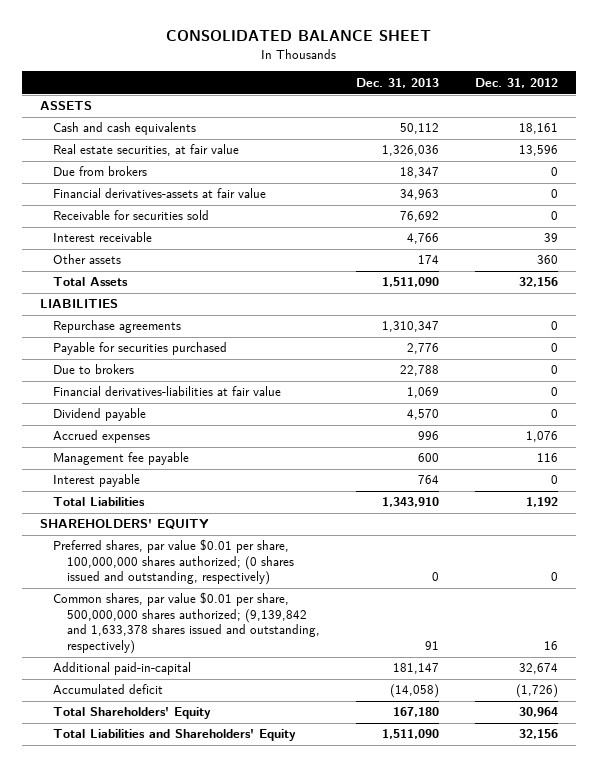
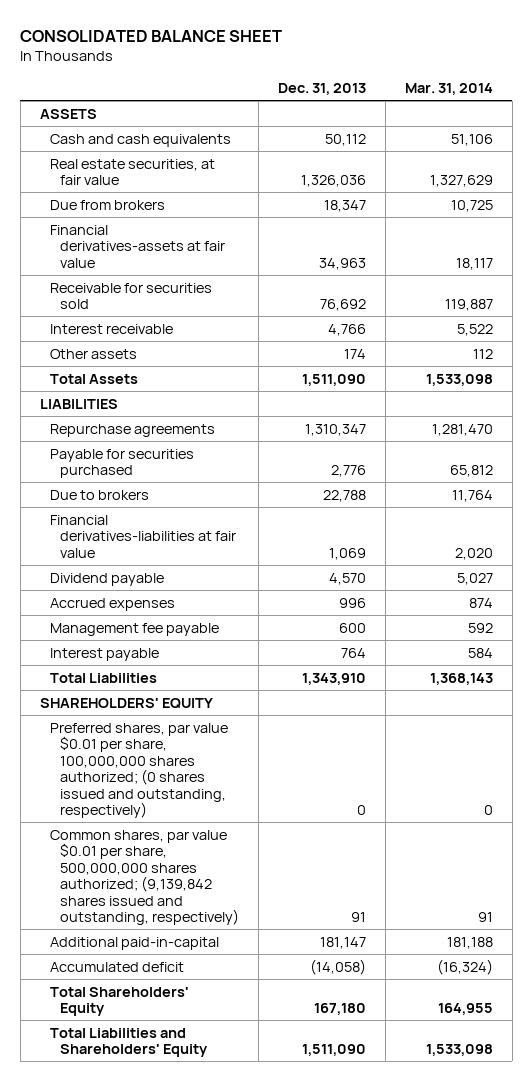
[475,77,559,88] Dec. 31, 2012 -> none
none -> [404,83,493,96] Mar. 31, 2014
[53,592,320,654] Common shares, par value $0.01 per share, 500,000,000 shares authorized; (9,139,842 and 1,633,378 shares issued and outstanding, respectively) -> [49,829,239,926] Common shares, par value $0.01 per share, 500,000,000 shares authorized; (9,139,842 shares issued and outstanding, respectively)

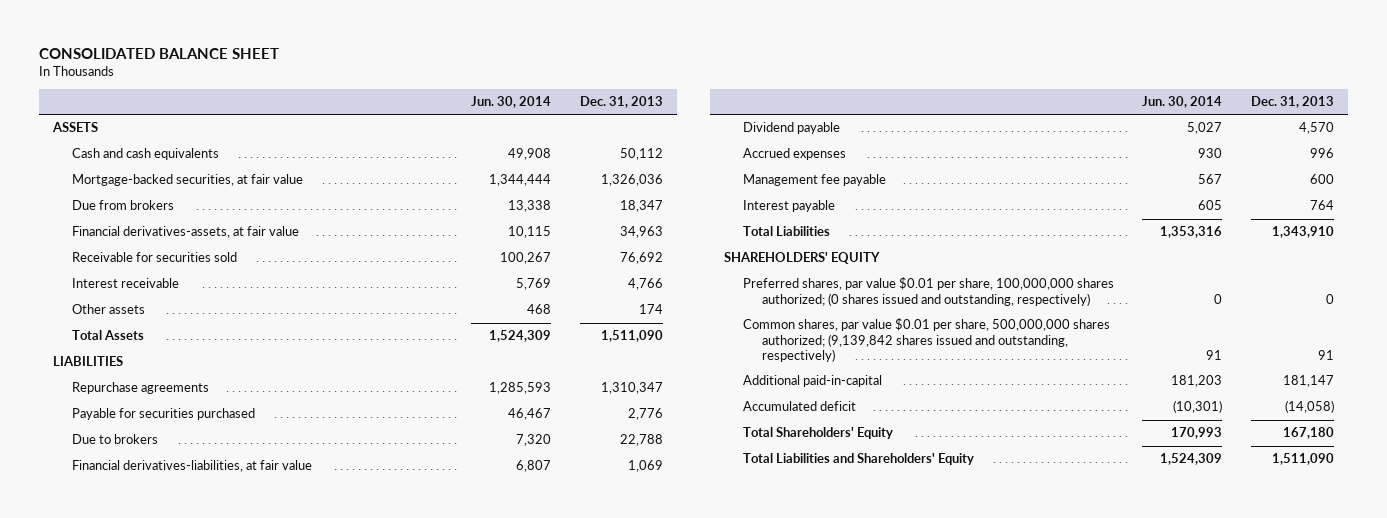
[404,83,493,96] Mar. 31, 2014 -> none
none -> [471,96,552,109] Jun. 30, 2014
[49,158,215,186] Real estate securities, at fair value -> [71,174,303,187] Mortgage-backed securities, at fair value
[49,224,225,268] Financial derivatives-assets at fair value -> [71,226,299,239] Financial derivatives-assets, at fair value
[49,514,236,558] Financial derivatives-liabilities at fair value -> [71,460,312,473] Financial derivatives-liabilities, at fair value

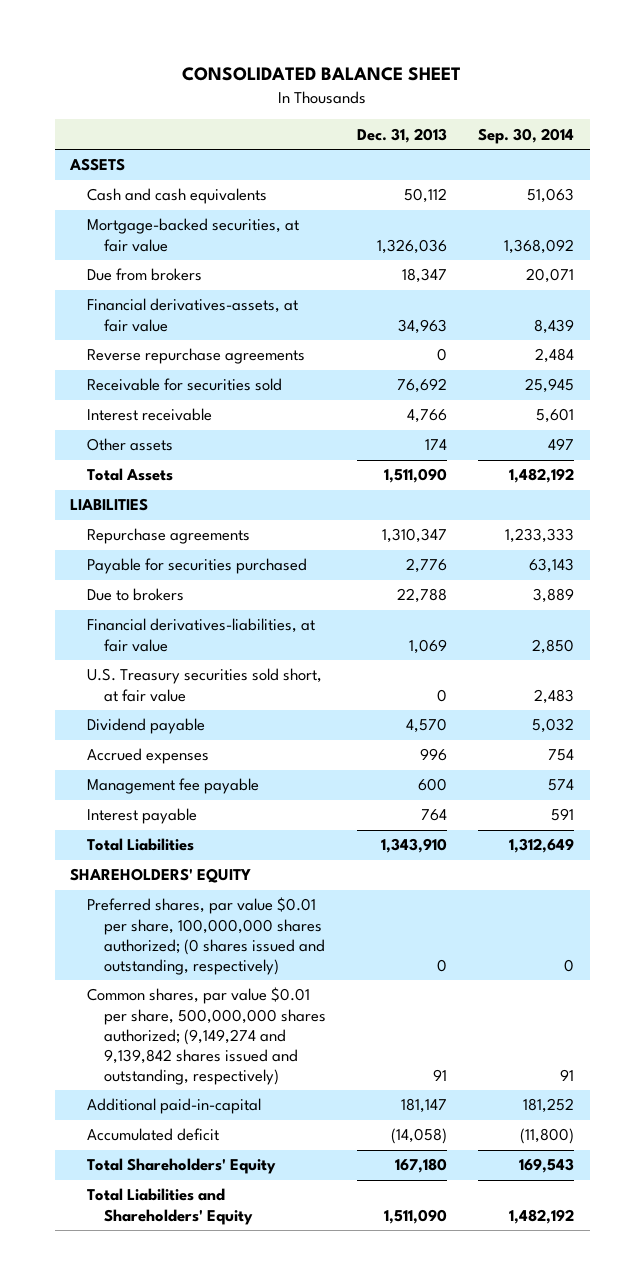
[471,96,552,109] Jun. 30, 2014 -> none
none -> [478,127,575,144] Sep. 30, 2014
none -> [86,348,305,365] Reverse repurchase agreements
none -> [86,668,322,702] U.S. Treasury securities sold short, at fair value
[742,318,1110,362] Common shares, par value $0.01 per share, 500,000,000 shares authorized; (9,139,842 shares issued and outstanding, respectively) -> [86,987,326,1085] Common shares, par value $0.01 per share, 500,000,000 shares authorized; (9,149,274 and 9,139,842 shares issued and outstanding, respectively)

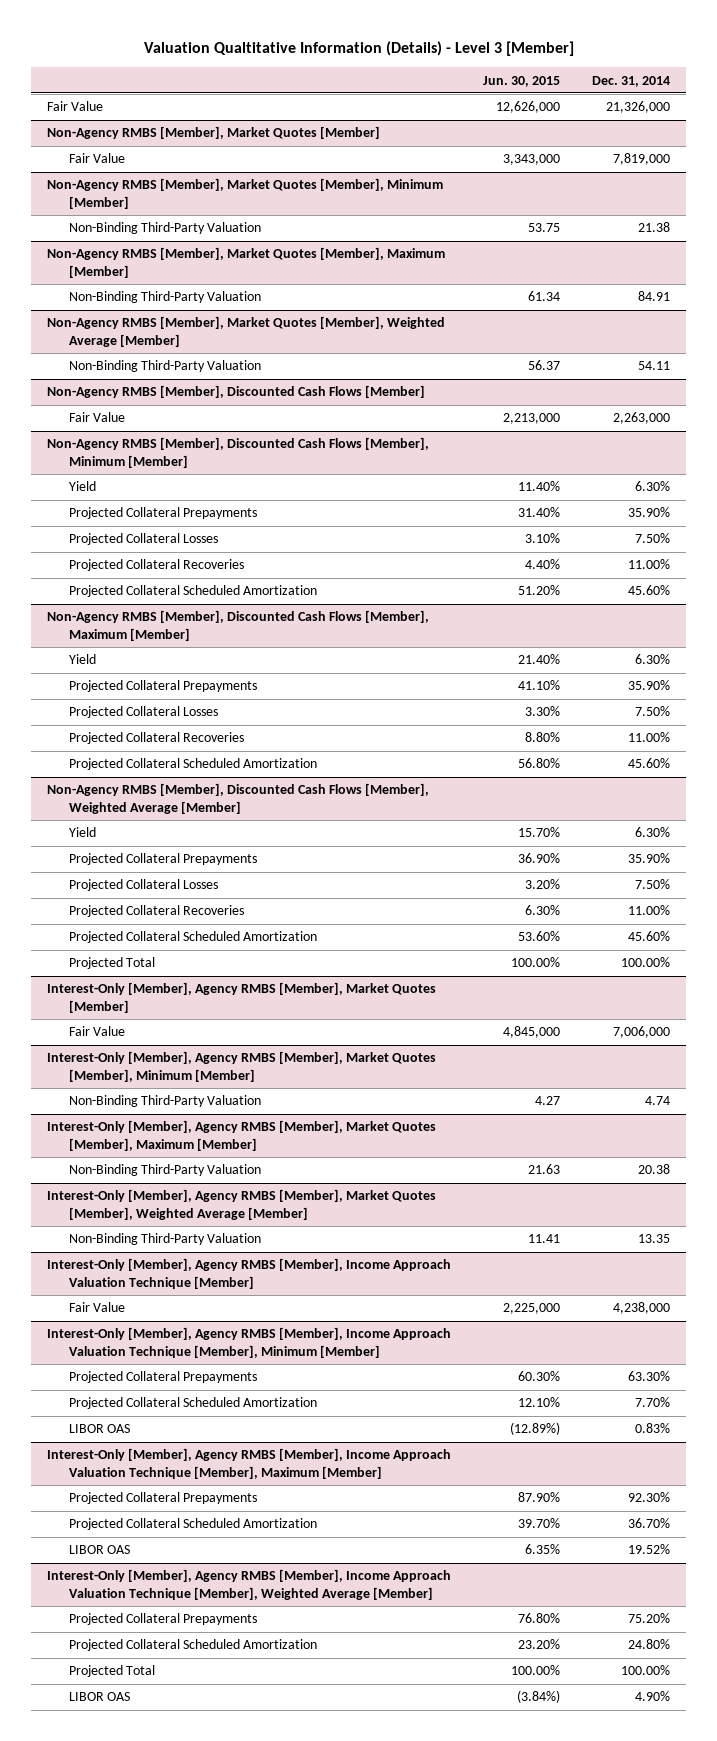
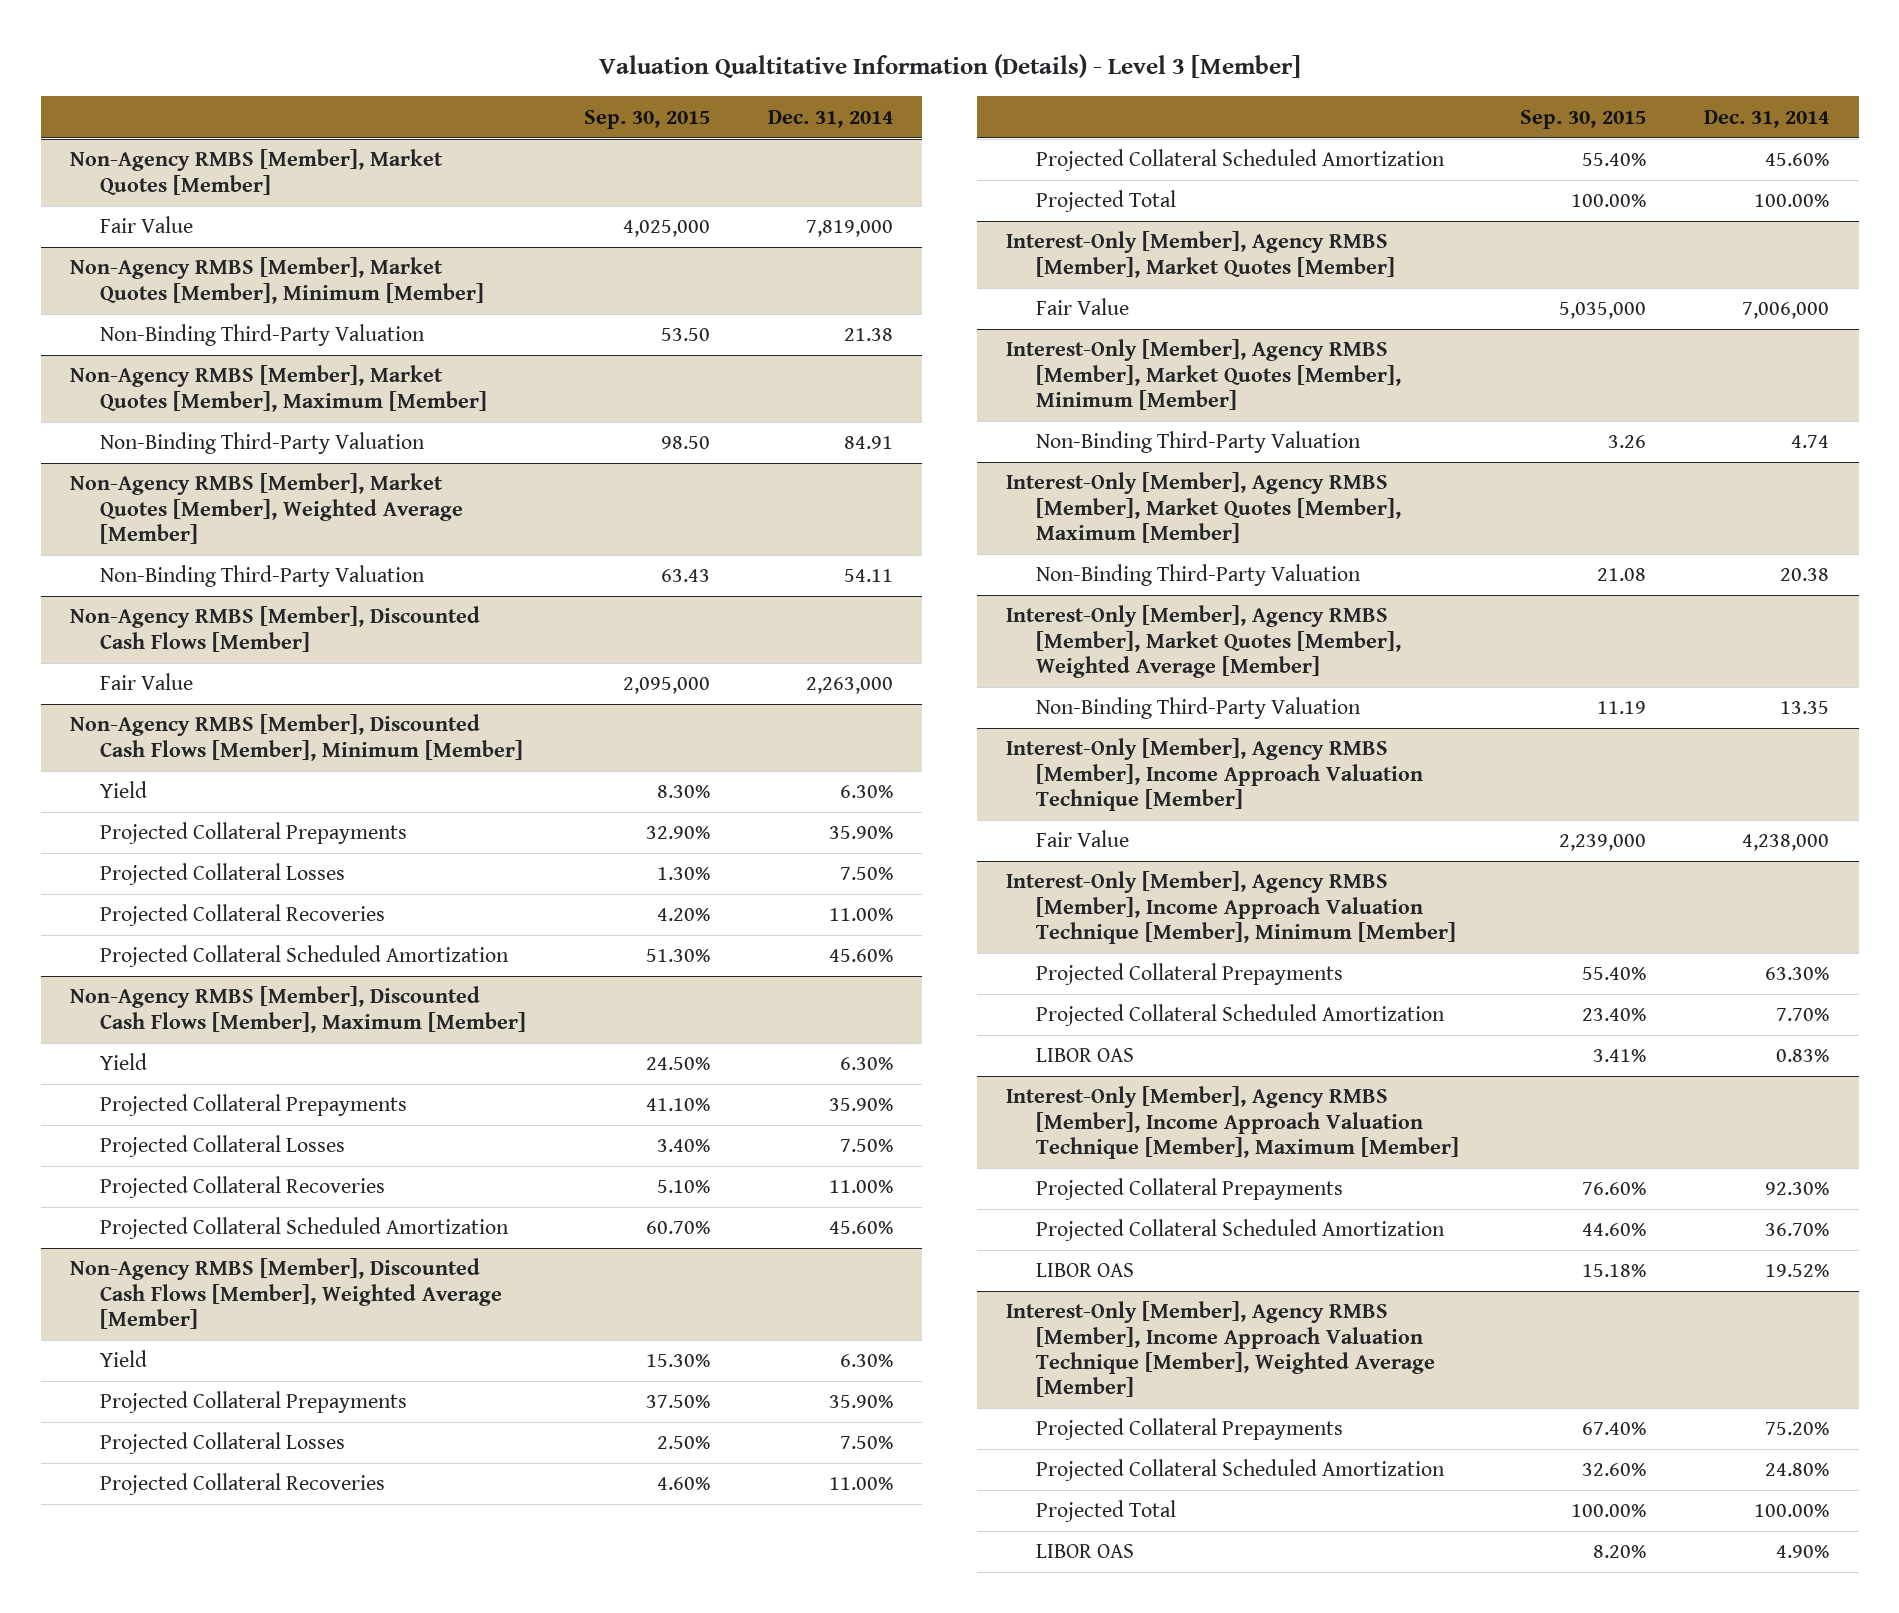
[483,75,561,87] Jun. 30, 2015 -> none
none -> [584,109,711,129] Sep. 30, 2015
[47,101,104,112] Fair Value -> none

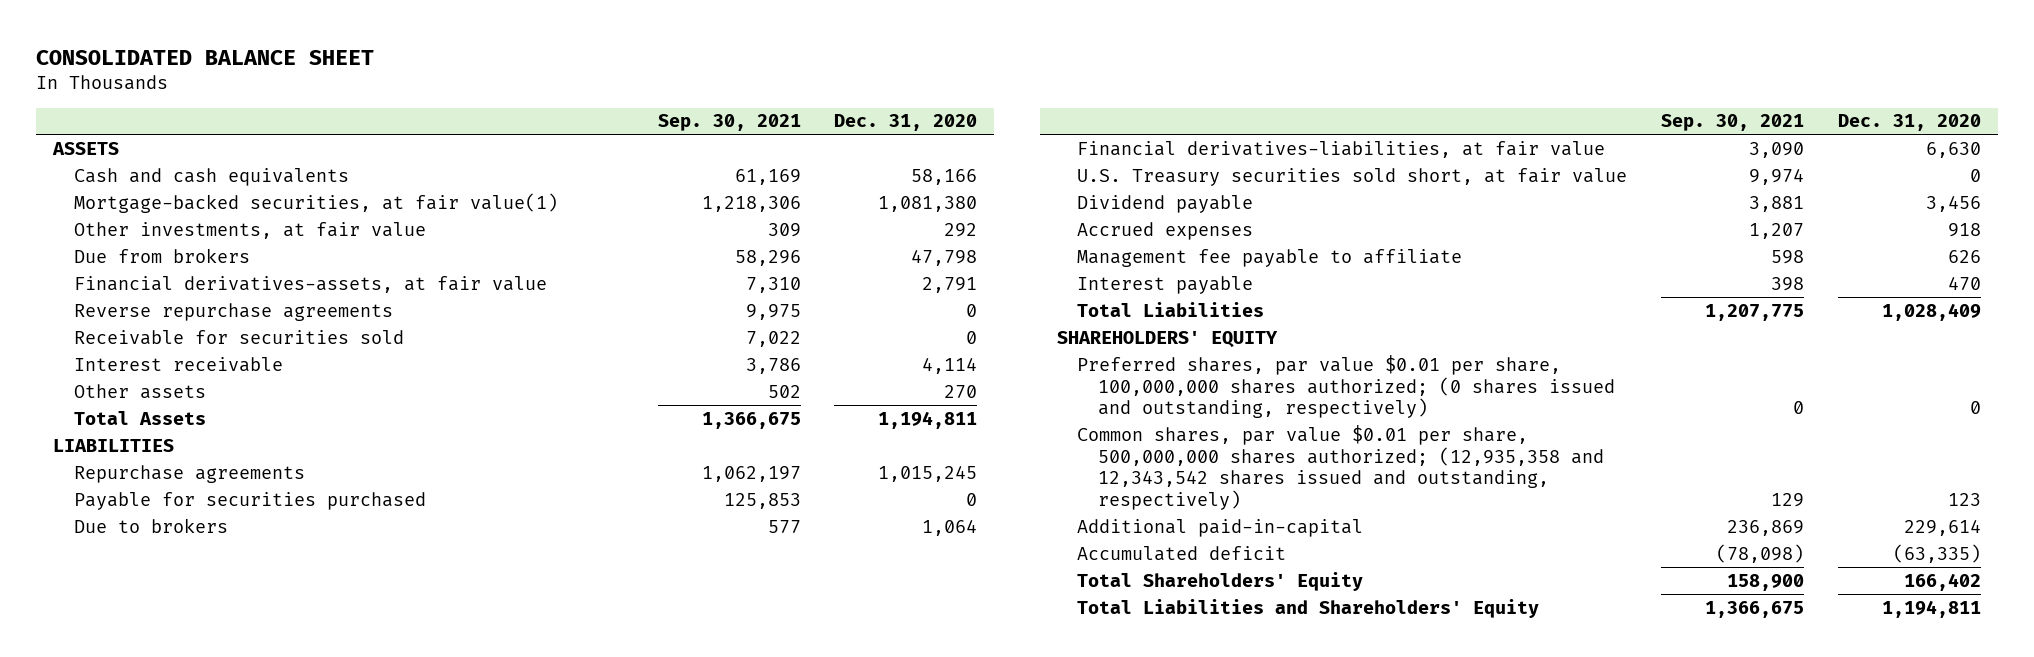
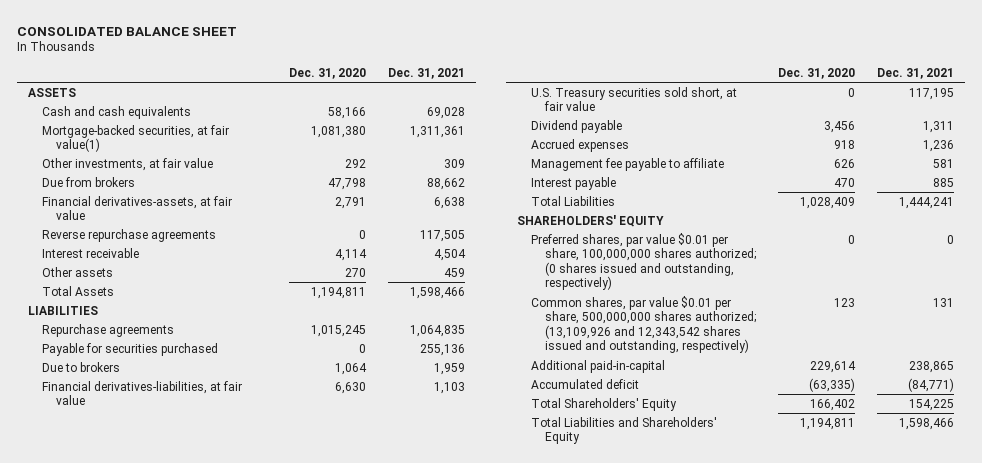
[657,114,801,132] Sep. 30, 2021 -> none
none -> [388,67,466,79] Dec. 31, 2021
[73,329,404,345] Receivable for securities sold -> none
[1077,424,1604,511] Common shares, par value $0.01 per share, 500,000,000 shares authorized; (12,935,358 and 12,343,542 shares issued and outstanding, respectively) -> [531,295,757,354] Common shares, par value $0.01 per share, 500,000,000 shares authorized; (13,109,926 and 12,343,542 shares issued and outstanding, respectively)

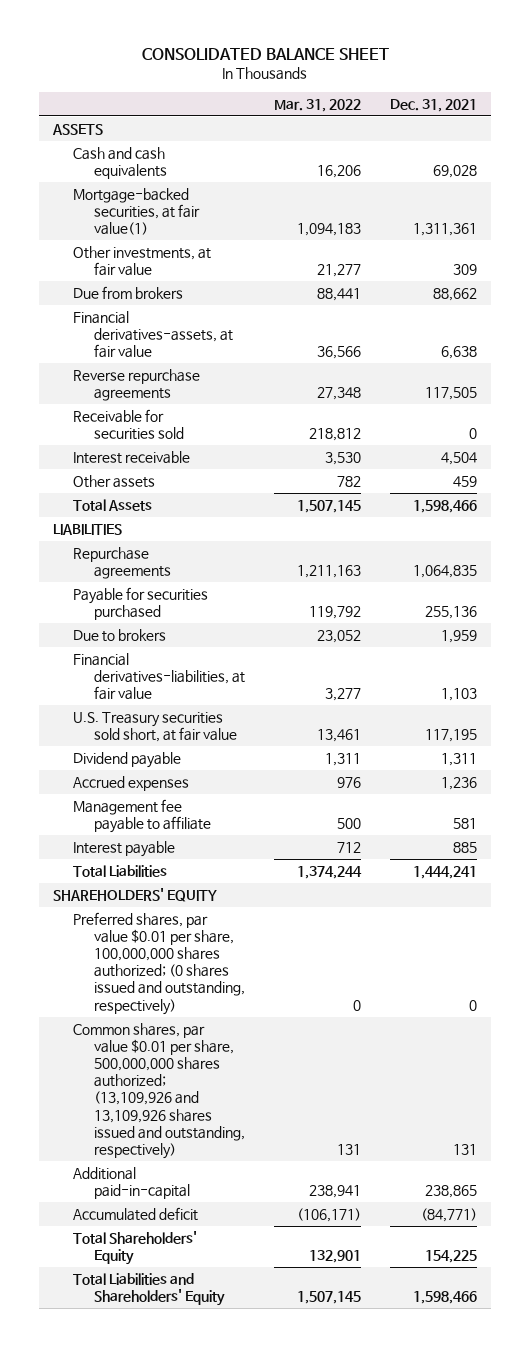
[289,67,367,79] Dec. 31, 2020 -> none
none -> [273,98,361,112] Mar. 31, 2022
none -> [73,408,184,440] Receivable for securities sold
[531,295,757,354] Common shares, par value $0.01 per share, 500,000,000 shares authorized; (13,109,926 and 12,343,542 shares issued and outstanding, respectively) -> [73,1022,245,1159] Common shares, par value $0.01 per share, 500,000,000 shares authorized; (13,109,926 and 13,109,926 shares issued and outstanding, respectively)

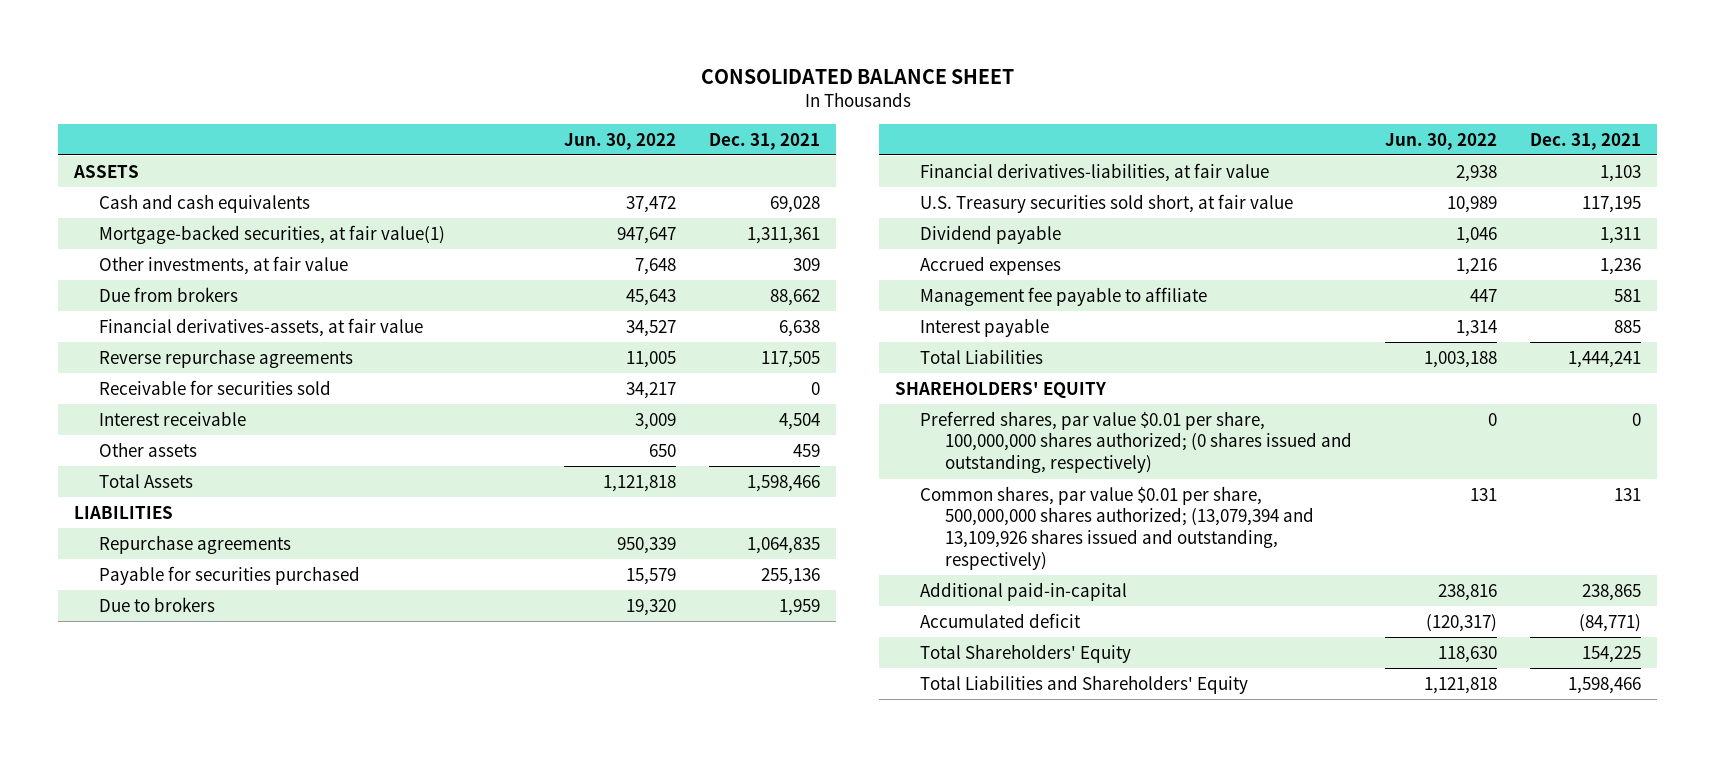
[273,98,361,112] Mar. 31, 2022 -> none
none -> [563,132,676,150] Jun. 30, 2022
[73,1022,245,1159] Common shares, par value $0.01 per share, 500,000,000 shares authorized; (13,109,926 and 13,109,926 shares issued and outstanding, respectively) -> [919,485,1314,571] Common shares, par value $0.01 per share, 500,000,000 shares authorized; (13,079,394 and 13,109,926 shares issued and outstanding, respectively)

